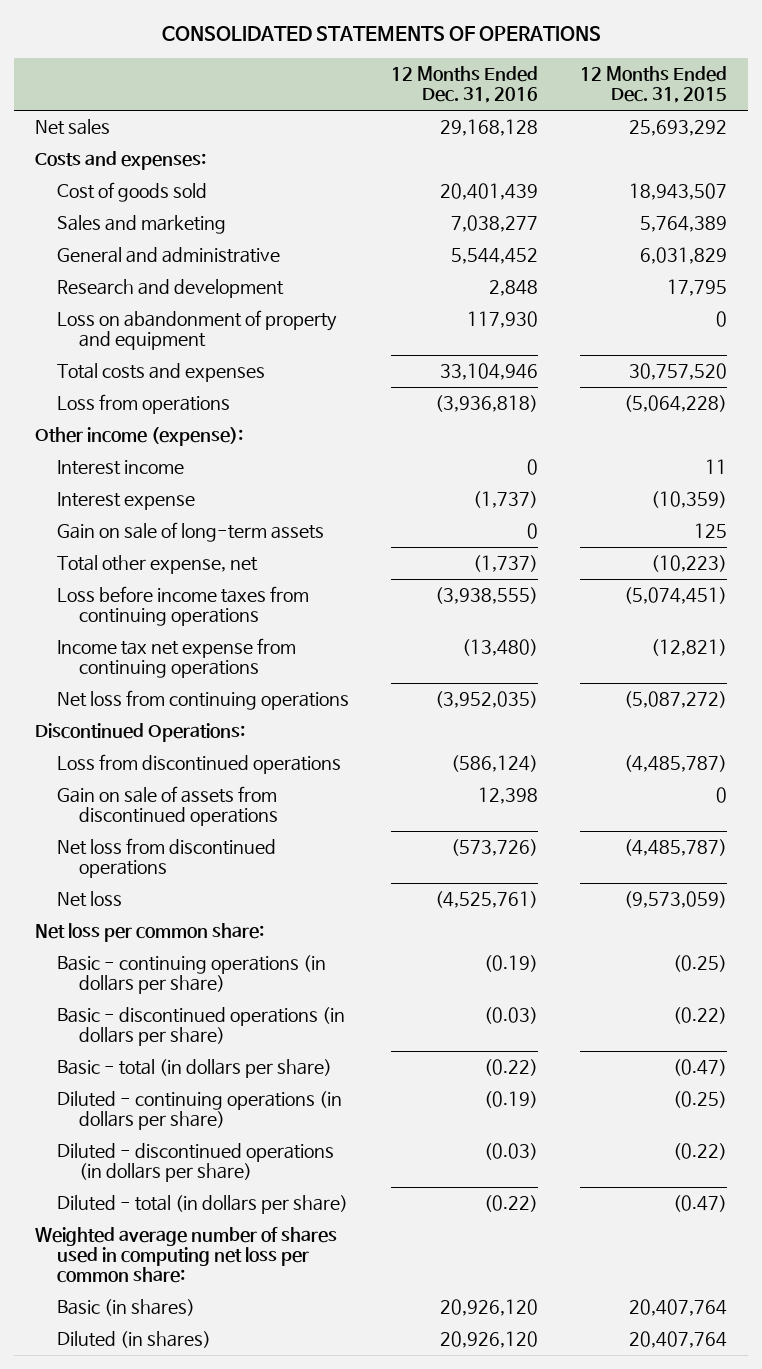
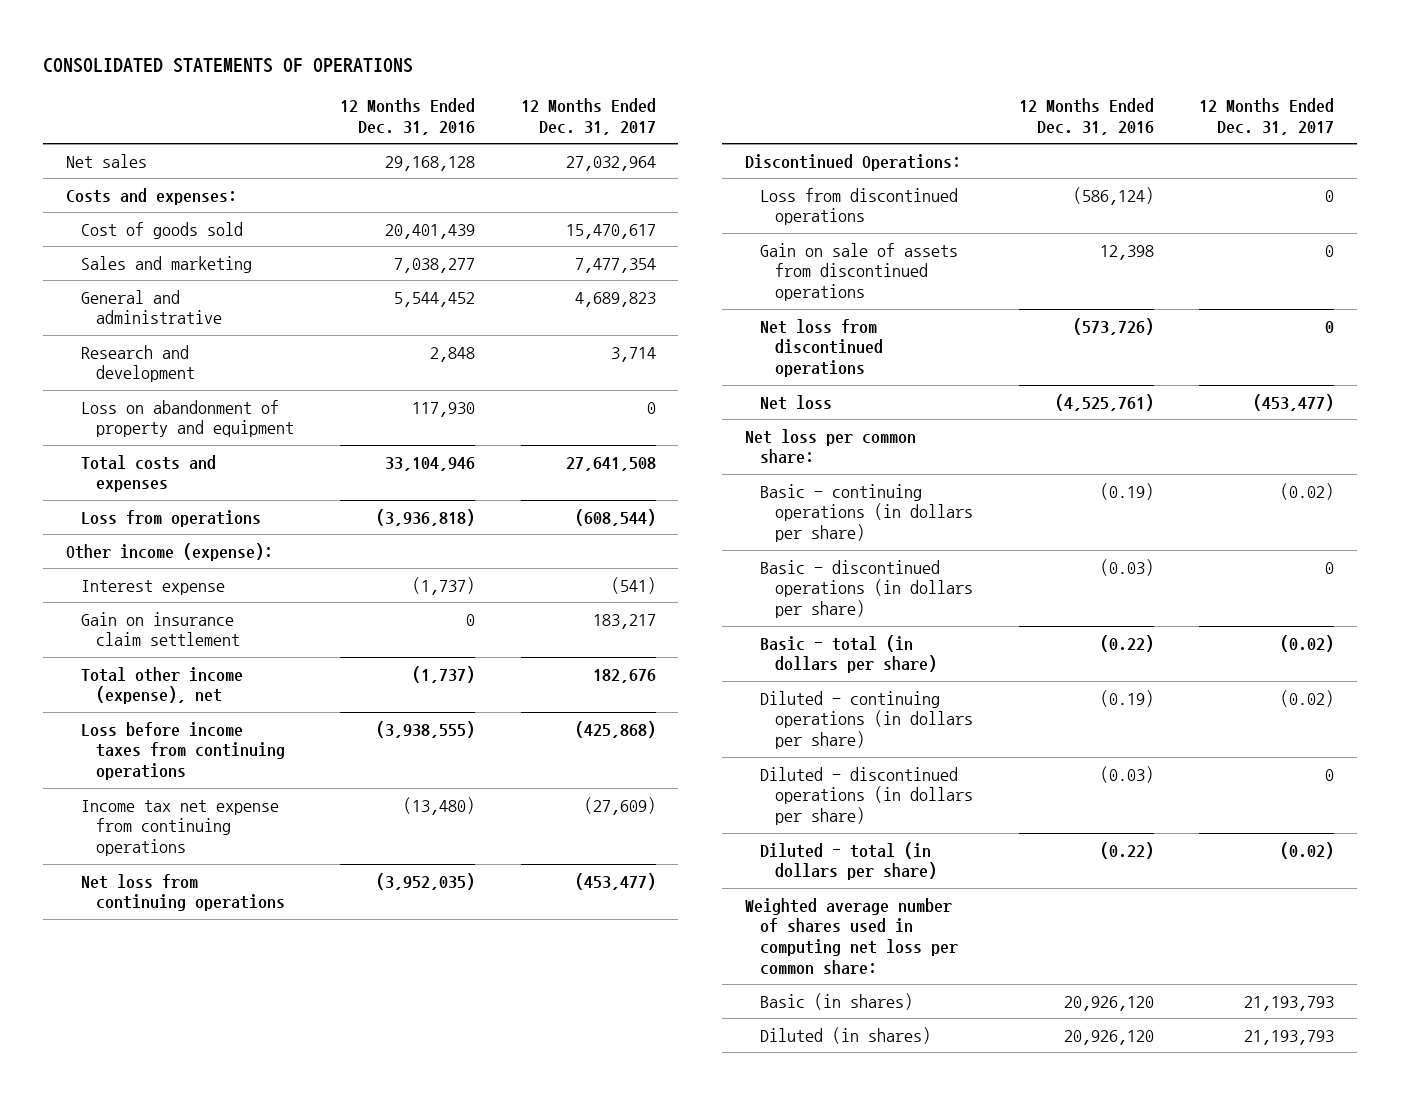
[579,66,727,104] 12 Months Ended Dec. 31, 2015 -> none
none -> [520,98,656,135] 12 Months Ended Dec. 31, 2017
[56,460,184,476] Interest income -> none
[56,522,324,543] Gain on sale of long-term assets -> none
none -> [81,611,241,647] Gain on insurance claim settlement
[56,555,258,575] Total other expense, net -> [81,666,244,705] Total other income (expense), net

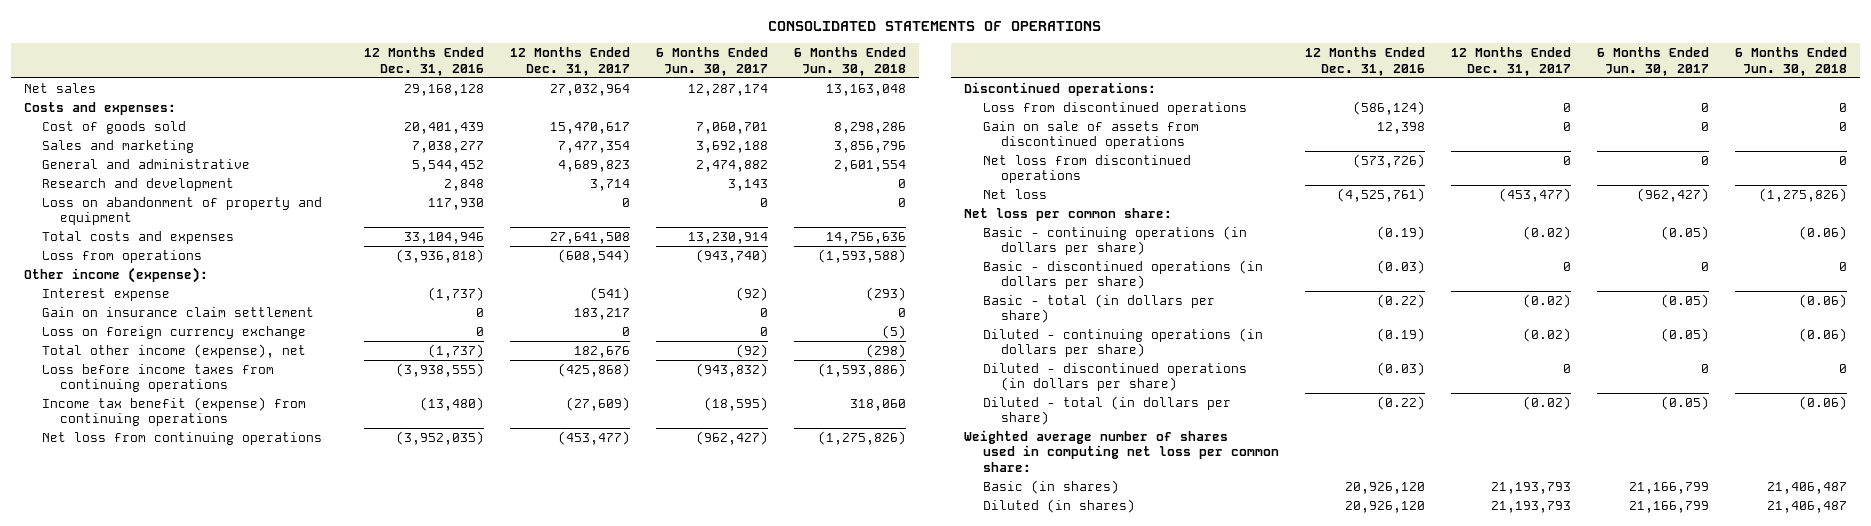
none -> [656,47,769,76] 6 Months Ended Jun. 30, 2017
none -> [794,47,907,76] 6 Months Ended Jun. 30, 2018
none -> [42,325,307,339] Loss on foreign currency exchange
[81,799,280,857] Income tax net expense from continuing operations -> [42,396,307,427] Income tax benefit (expense) from continuing operations
[745,153,962,171] Discontinued Operations: -> [964,81,1157,96] Discontinued operations:

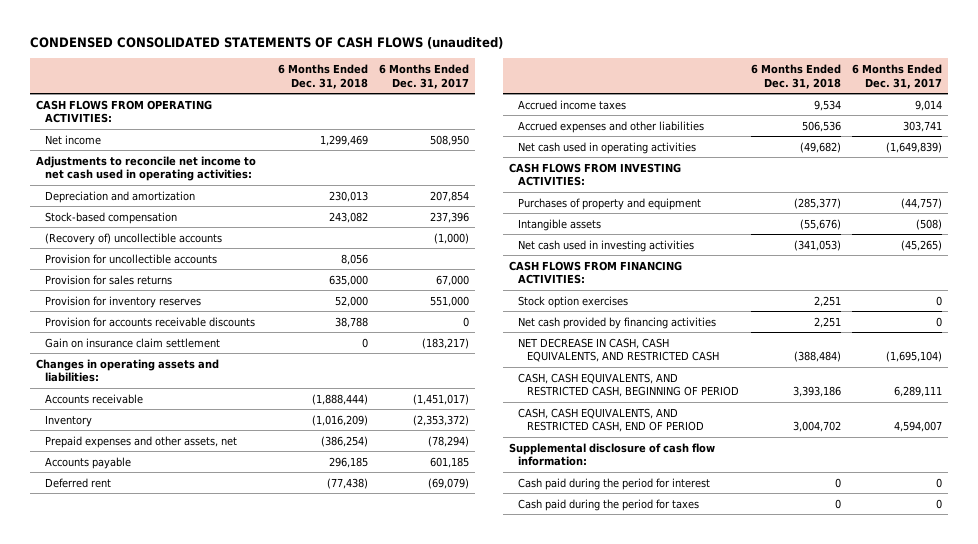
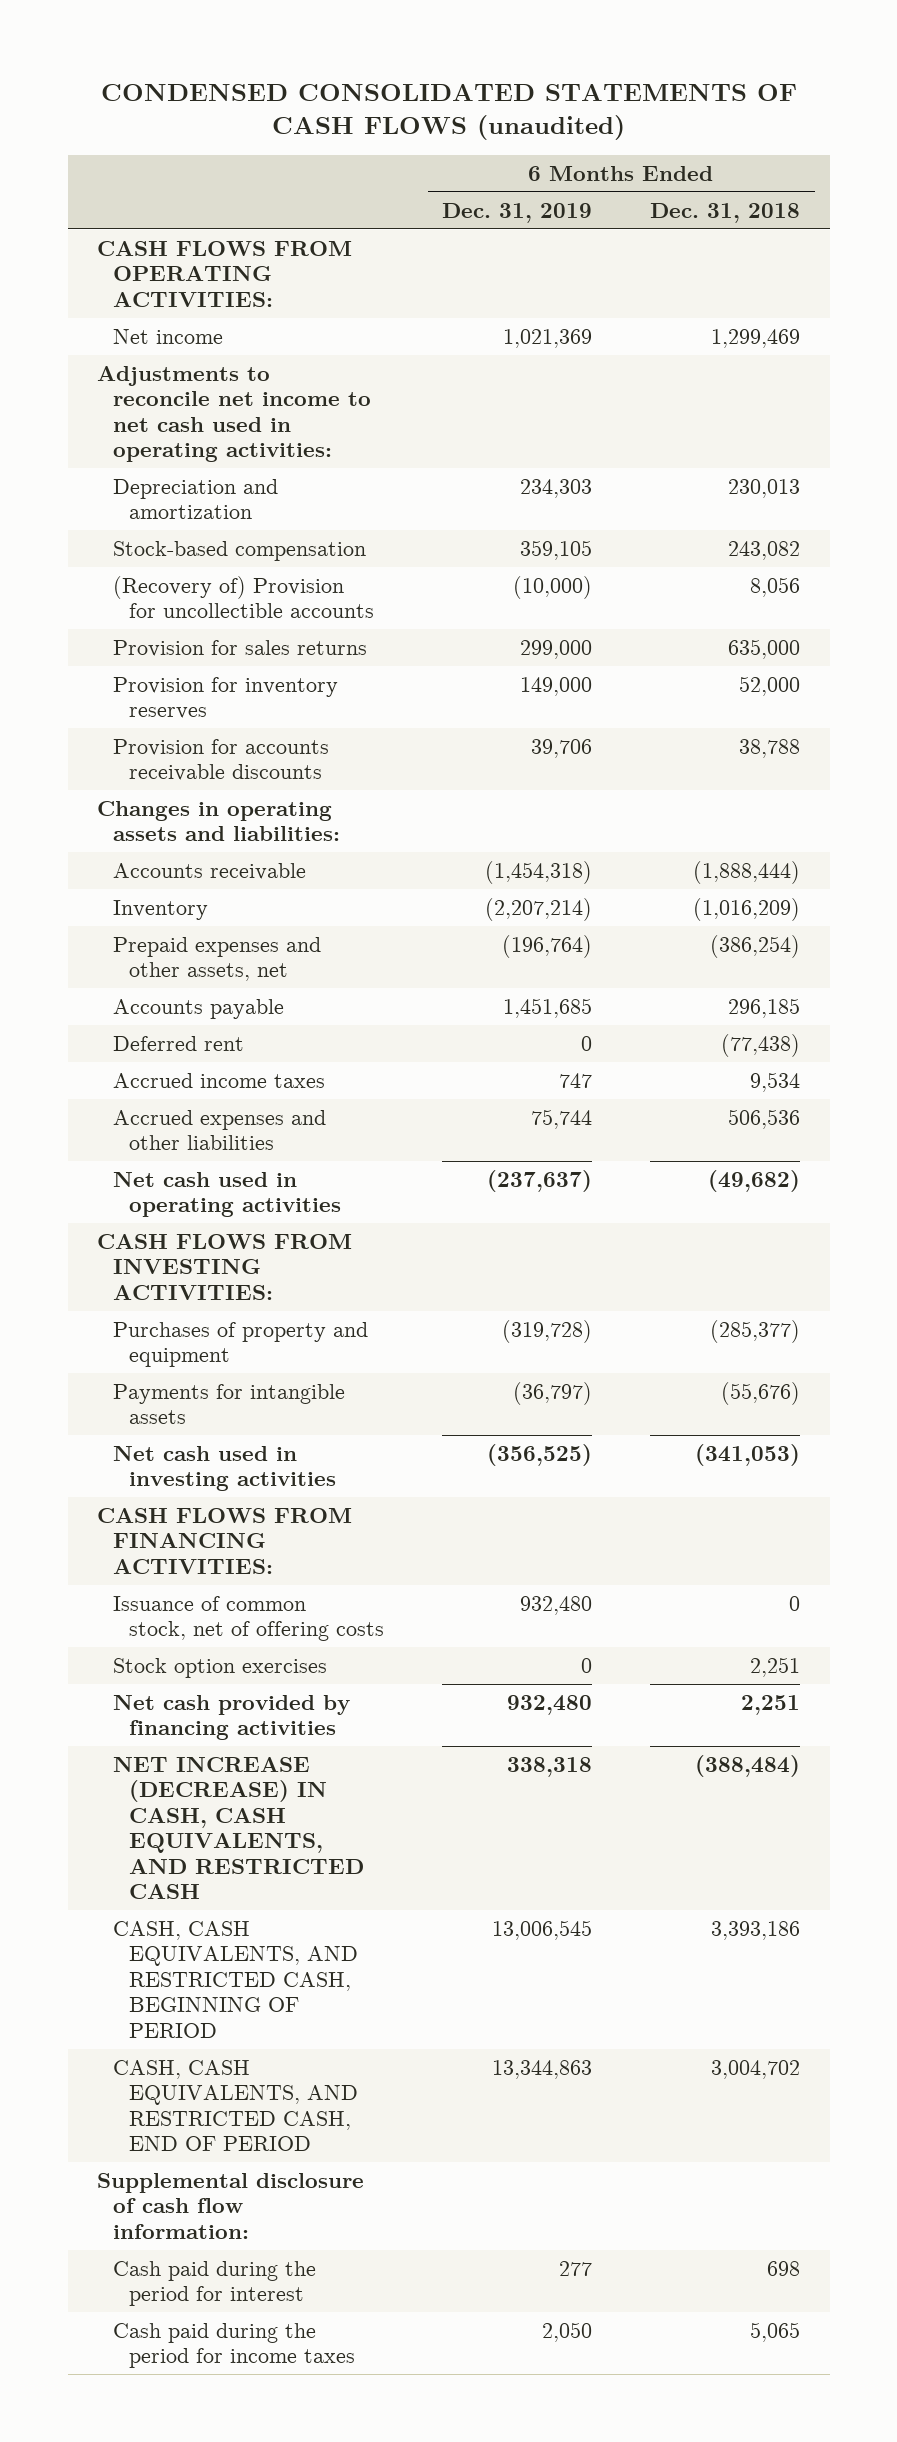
[379,64,470,89] 6 Months Ended Dec. 31, 2017 -> none
none -> [442,202,593,223] Dec. 31, 2019
[45,232,223,245] (Recovery of) uncollectible accounts -> none
[45,253,218,264] Provision for uncollectible accounts -> [112,575,374,619] (Recovery of) Provision for uncollectible accounts
[45,337,221,348] Gain on insurance claim settlement -> none
[517,218,601,231] Intangible assets -> [112,1383,345,1425] Payments for intangible assets
none -> [112,1595,384,1642] Issuance of common stock, net of offering costs
[517,337,720,363] NET DECREASE IN CASH, CASH EQUIVALENTS, AND RESTRICTED CASH -> [112,1756,364,1900] NET INCREASE (DECREASE) IN CASH, CASH EQUIVALENTS, AND RESTRICTED CASH
[834,477,841,488] 0 -> [767,2260,801,2276] 698
[517,498,699,511] Cash paid during the period for taxes -> [112,2322,355,2369] Cash paid during the period for income taxes
[834,498,841,509] 0 -> [750,2321,801,2342] 5,065

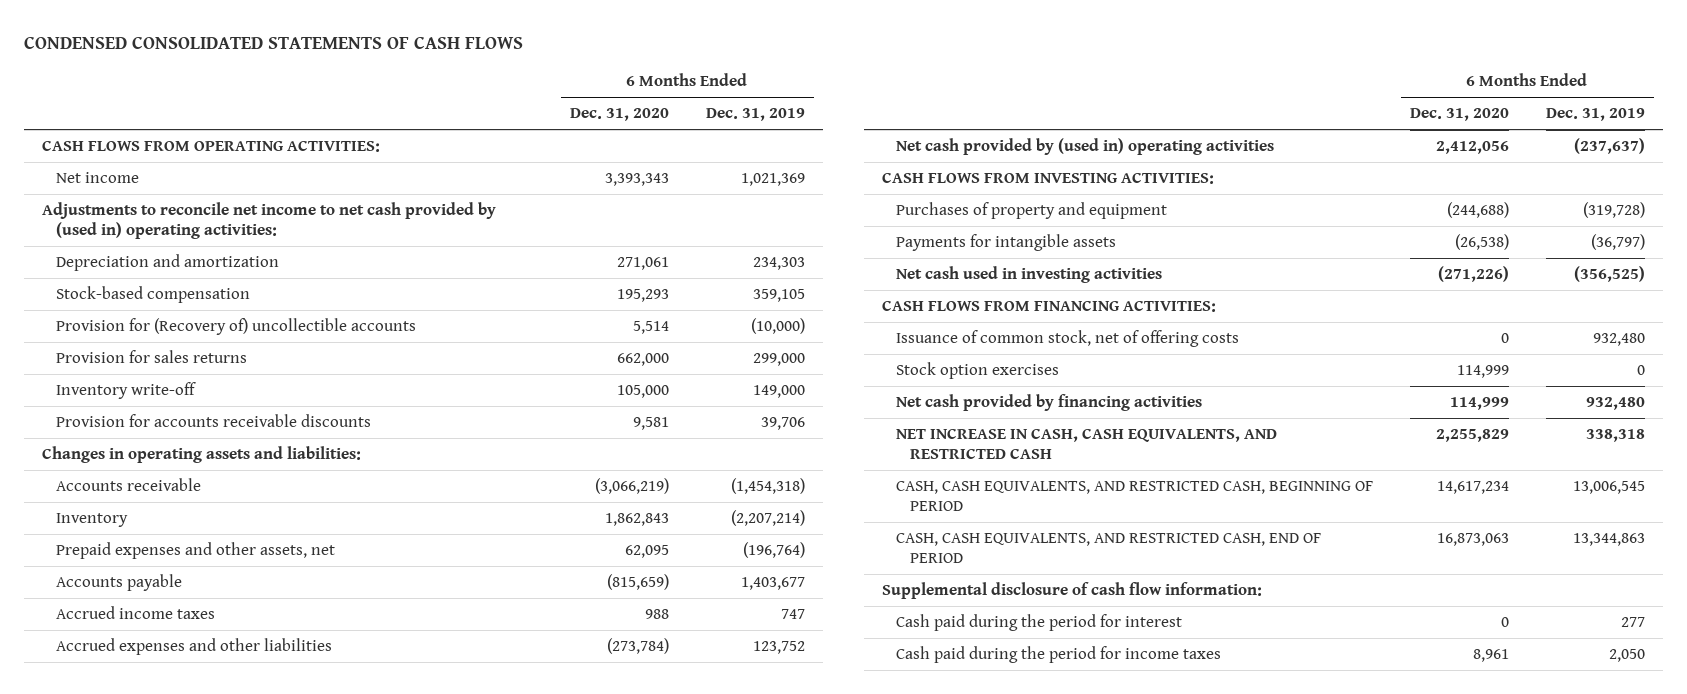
[100,83,797,140] CONDENSED CONSOLIDATED STATEMENTS OF CASH FLOWS (unaudited) -> [23,36,523,50] CONDENSED CONSOLIDATED STATEMENTS OF CASH FLOWS
[650,202,801,223] Dec. 31, 2018 -> none
none -> [569,108,669,122] Dec. 31, 2020
[96,365,371,463] Adjustments to reconcile net income to net cash used in operating activities: -> [42,202,497,239] Adjustments to reconcile net income to net cash provided by (used in) operating activities:
[112,575,374,619] (Recovery of) Provision for uncollectible accounts -> [56,318,417,336] Provision for (Recovery of) uncollectible accounts
[112,676,338,720] Provision for inventory reserves -> [56,382,197,400] Inventory write-off
[112,1035,244,1051] Deferred rent -> none
[503,997,593,1018] 1,451,685 -> [740,577,805,591] 1,403,677
[531,1108,593,1129] 75,744 -> [752,641,805,655] 123,752
[112,1171,341,1218] Net cash used in operating activities -> [896,138,1275,156] Net cash provided by (used in) operating activities
[112,1756,364,1900] NET INCREASE (DECREASE) IN CASH, CASH EQUIVALENTS, AND RESTRICTED CASH -> [896,428,1278,459] NET INCREASE IN CASH, CASH EQUIVALENTS, AND RESTRICTED CASH

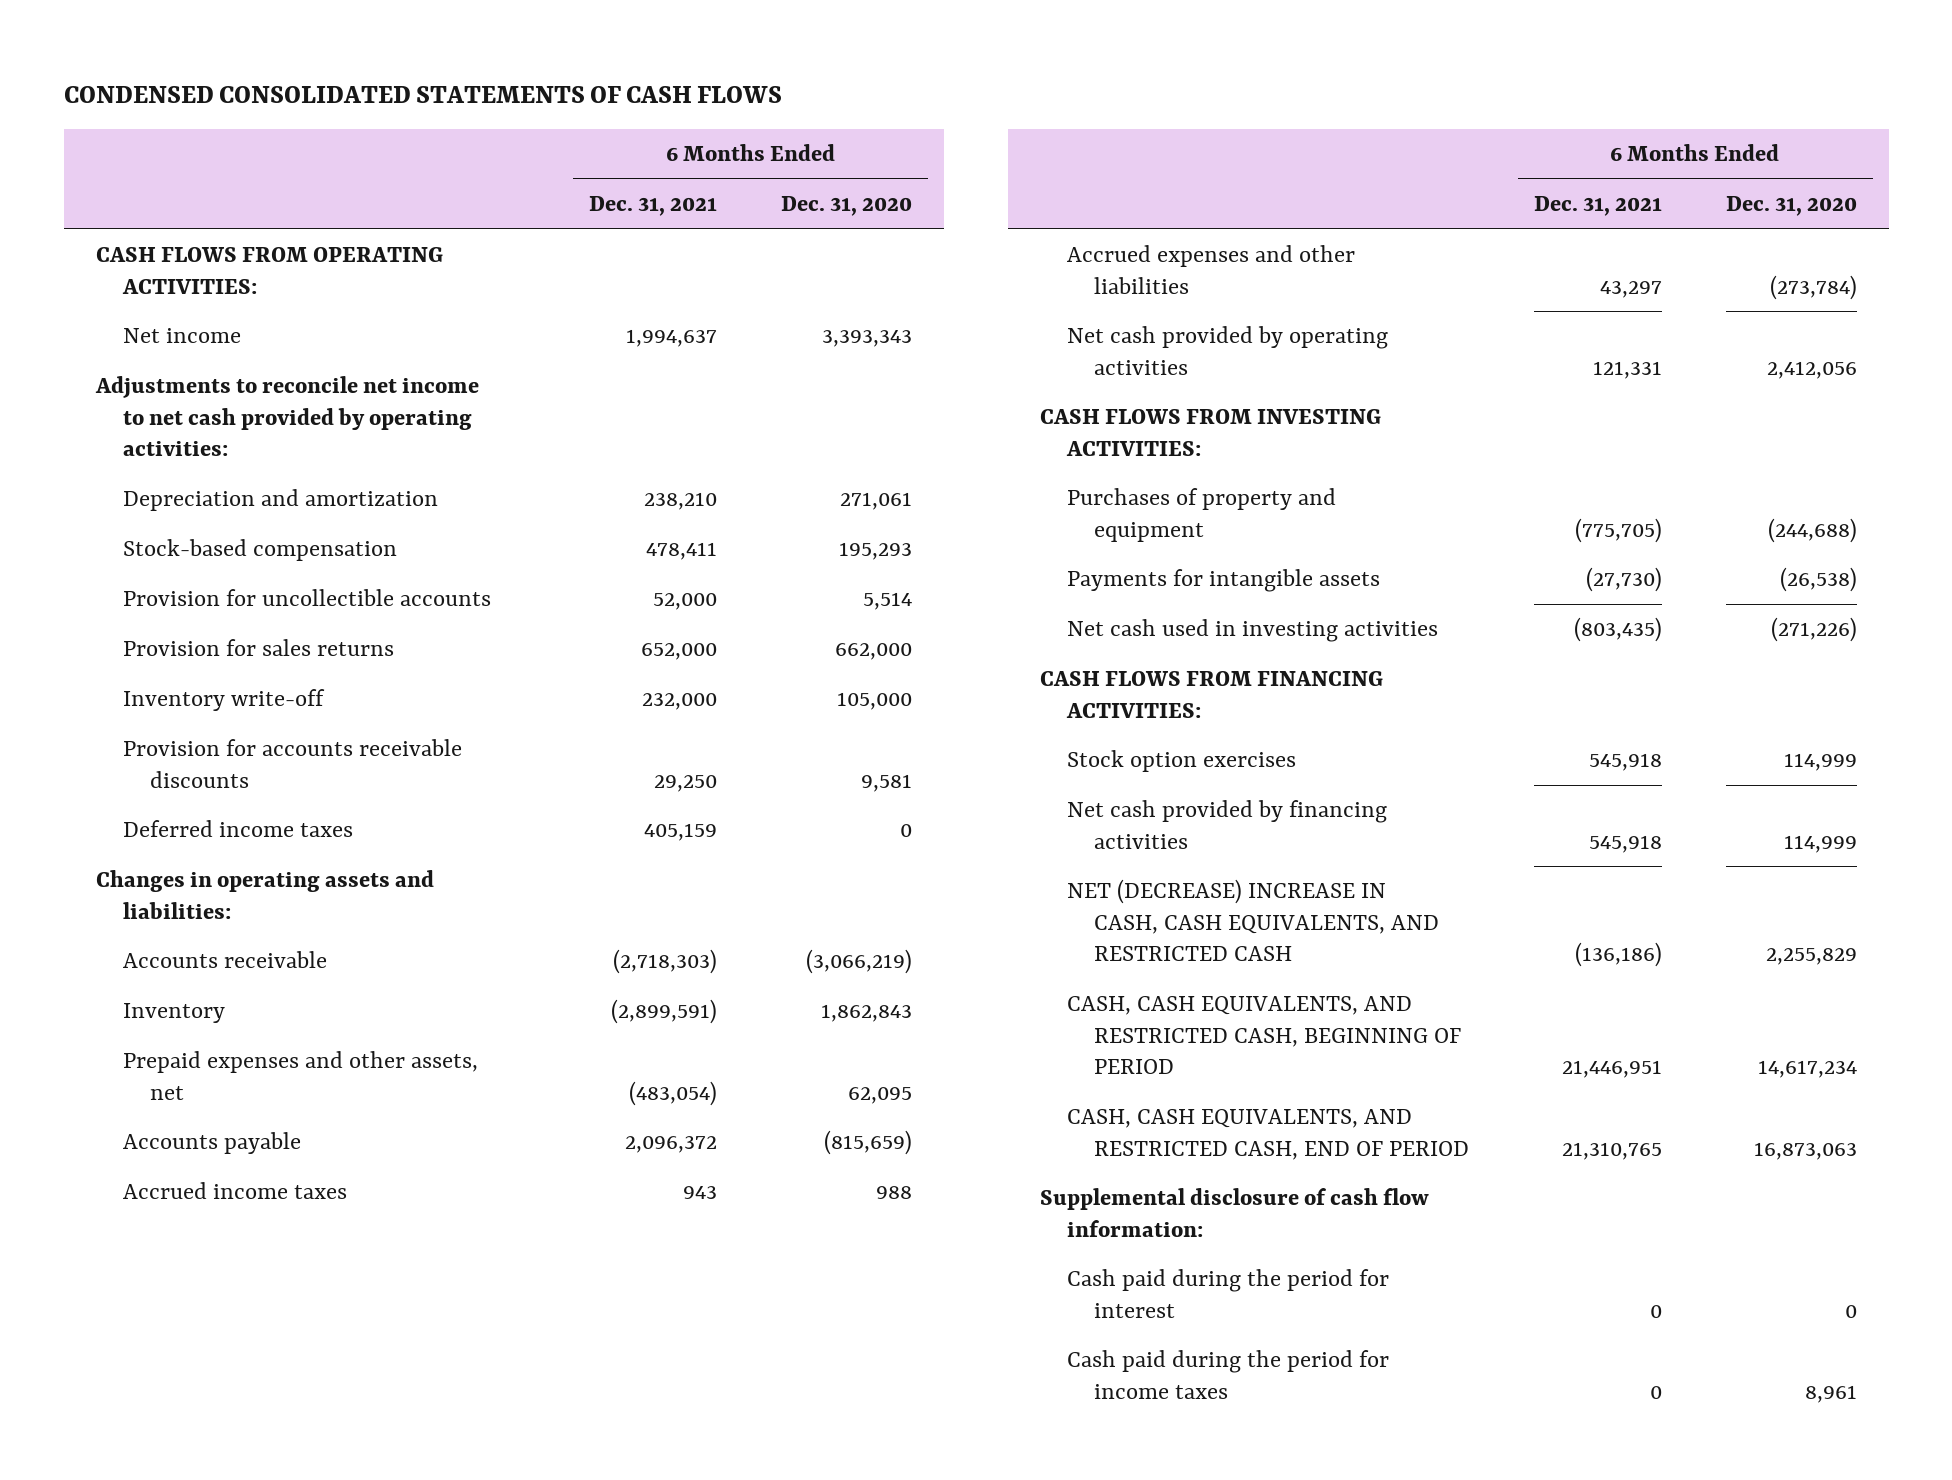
[705,108,805,122] Dec. 31, 2019 -> none
none -> [589,196,718,217] Dec. 31, 2021
[42,202,497,239] Adjustments to reconcile net income to net cash provided by (used in) operating activities: -> [94,376,479,456] Adjustments to reconcile net income to net cash provided by operating activities:
[56,318,417,336] Provision for (Recovery of) uncollectible accounts -> [123,589,492,607] Provision for uncollectible accounts
none -> [123,820,354,838] Deferred income taxes
[896,138,1275,156] Net cash provided by (used in) operating activities -> [1067,326,1389,375] Net cash provided by operating activities
[896,330,1240,348] Issuance of common stock, net of offering costs -> none
[896,428,1278,459] NET INCREASE IN CASH, CASH EQUIVALENTS, AND RESTRICTED CASH -> [1067,879,1440,961] NET (DECREASE) INCREASE IN CASH, CASH EQUIVALENTS, AND RESTRICTED CASH

